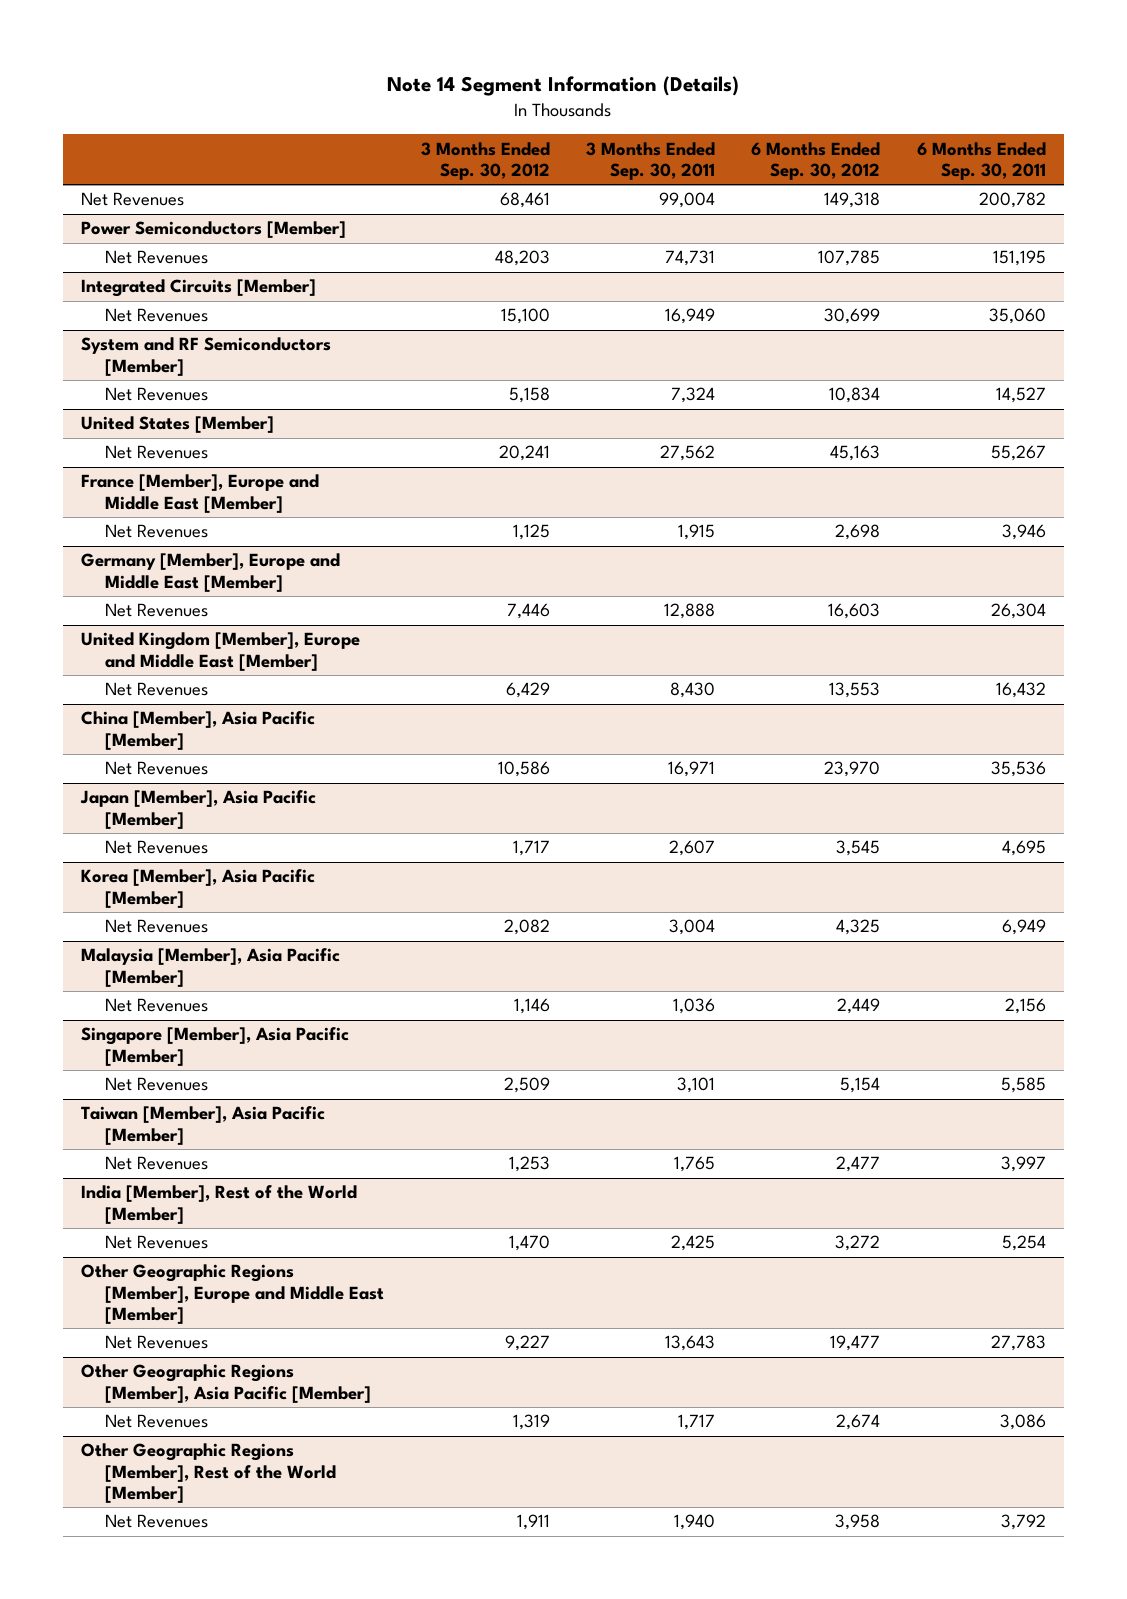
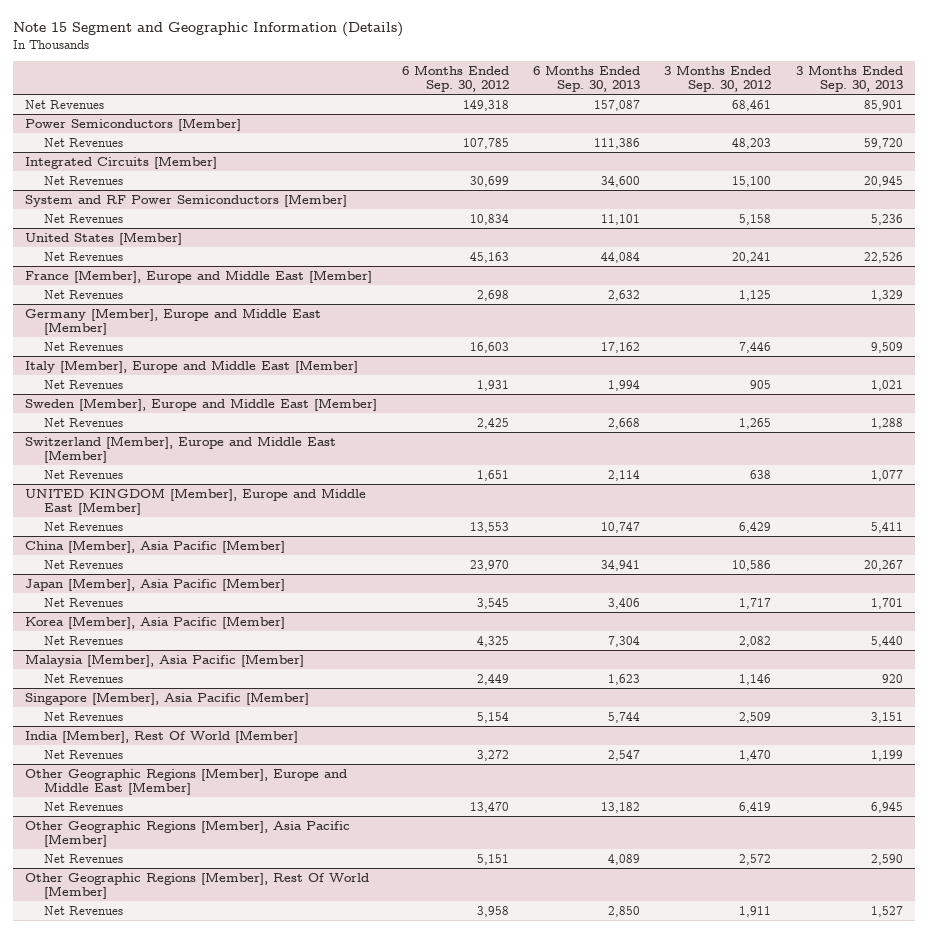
[387,76,740,97] Note 14 Segment Information (Details) -> [12,22,403,38] Note 15 Segment and Geographic Information (Details)
[586,141,716,181] 3 Months Ended Sep. 30, 2011 -> none
[916,141,1046,181] 6 Months Ended Sep. 30, 2011 -> none
none -> [532,64,640,93] 6 Months Ended Sep. 30, 2013
none -> [795,64,903,93] 3 Months Ended Sep. 30, 2013
[81,337,332,376] System and RF Semiconductors [Member] -> [25,193,348,207] System and RF Power Semiconductors [Member]
none -> [25,359,359,373] Italy [Member], Europe and Middle East [Member]
none -> [43,379,123,389] Net Revenues
none -> [25,397,378,411] Sweden [Member], Europe and Middle East [Member]
none -> [43,417,123,427] Net Revenues
none -> [25,435,337,464] Switzerland [Member], Europe and Middle East [Member]
none -> [43,469,123,479] Net Revenues
[81,632,361,671] United Kingdom [Member], Europe and Middle East [Member] -> [25,487,367,516] UNITED KINGDOM [Member], Europe and Middle East [Member]
[81,1106,326,1145] Taiwan [Member], Asia Pacific [Member] -> none
[105,1156,209,1171] Net Revenues -> none
[81,1185,358,1224] India [Member], Rest of the World [Member] -> [25,729,299,743] India [Member], Rest Of World [Member]
[504,1335,550,1352] 9,227 -> [739,801,772,813] 6,419
[830,1335,881,1352] 19,477 -> [469,801,509,813] 13,470
[512,1414,550,1431] 1,319 -> [739,853,772,865] 2,572
[836,1414,881,1431] 2,674 -> [476,853,509,865] 5,151
[81,1443,337,1504] Other Geographic Regions [Member], Rest of the World [Member] -> [25,871,370,900] Other Geographic Regions [Member], Rest Of World [Member]

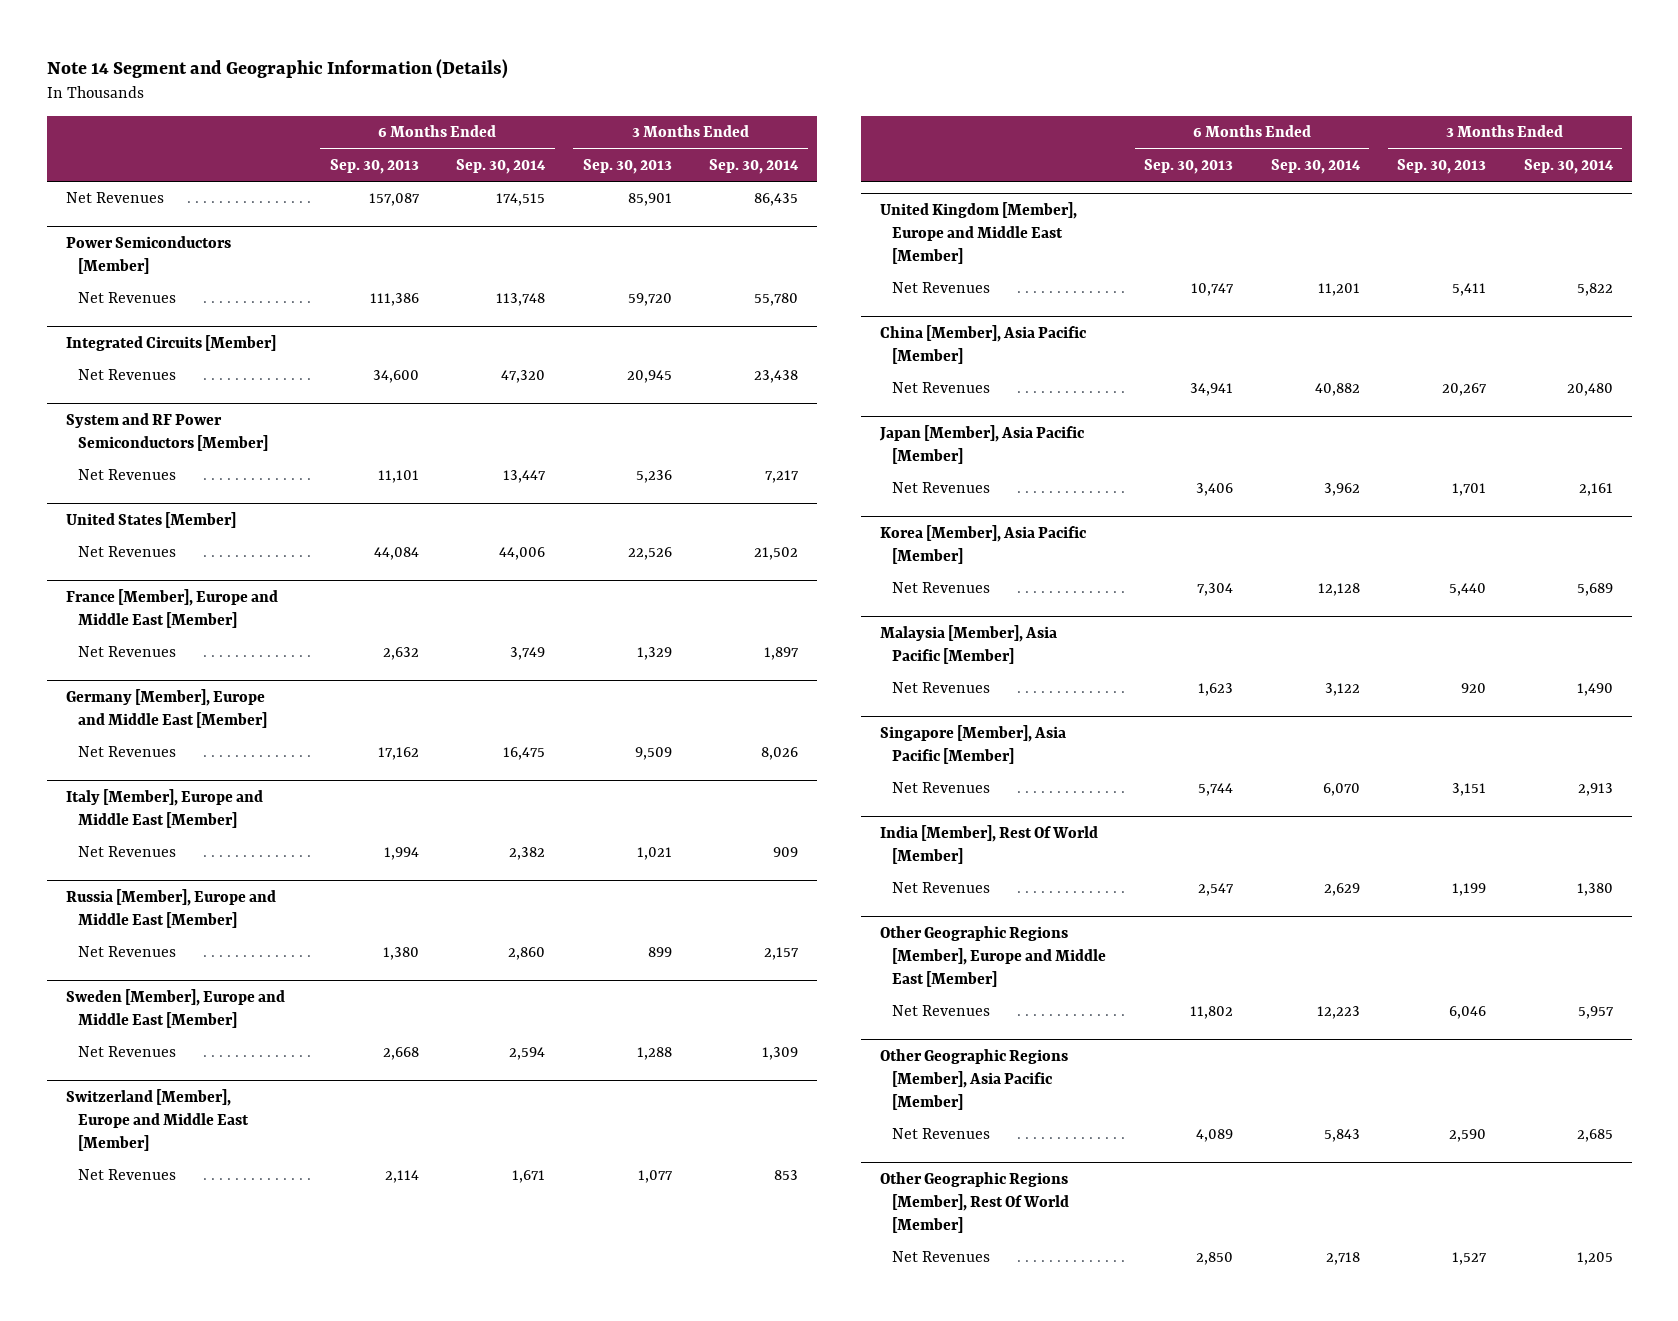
[12,22,403,38] Note 15 Segment and Geographic Information (Details) -> [46,59,508,80] Note 14 Segment and Geographic Information (Details)
[401,64,509,93] 6 Months Ended Sep. 30, 2012 -> none
[664,64,772,93] 3 Months Ended Sep. 30, 2012 -> none
none -> [456,158,547,174] Sep. 30, 2014
none -> [709,158,800,174] Sep. 30, 2014
none -> [65,888,276,928] Russia [Member], Europe and Middle East [Member]
none -> [78,946,177,958] Net Revenues
[25,487,367,516] UNITED KINGDOM [Member], Europe and Middle East [Member] -> [880,201,1078,264] United Kingdom [Member], Europe and Middle East [Member]
[600,801,640,813] 13,182 -> [1190,1006,1234,1020] 11,802
[870,801,903,813] 6,945 -> [1449,1006,1487,1020] 6,046

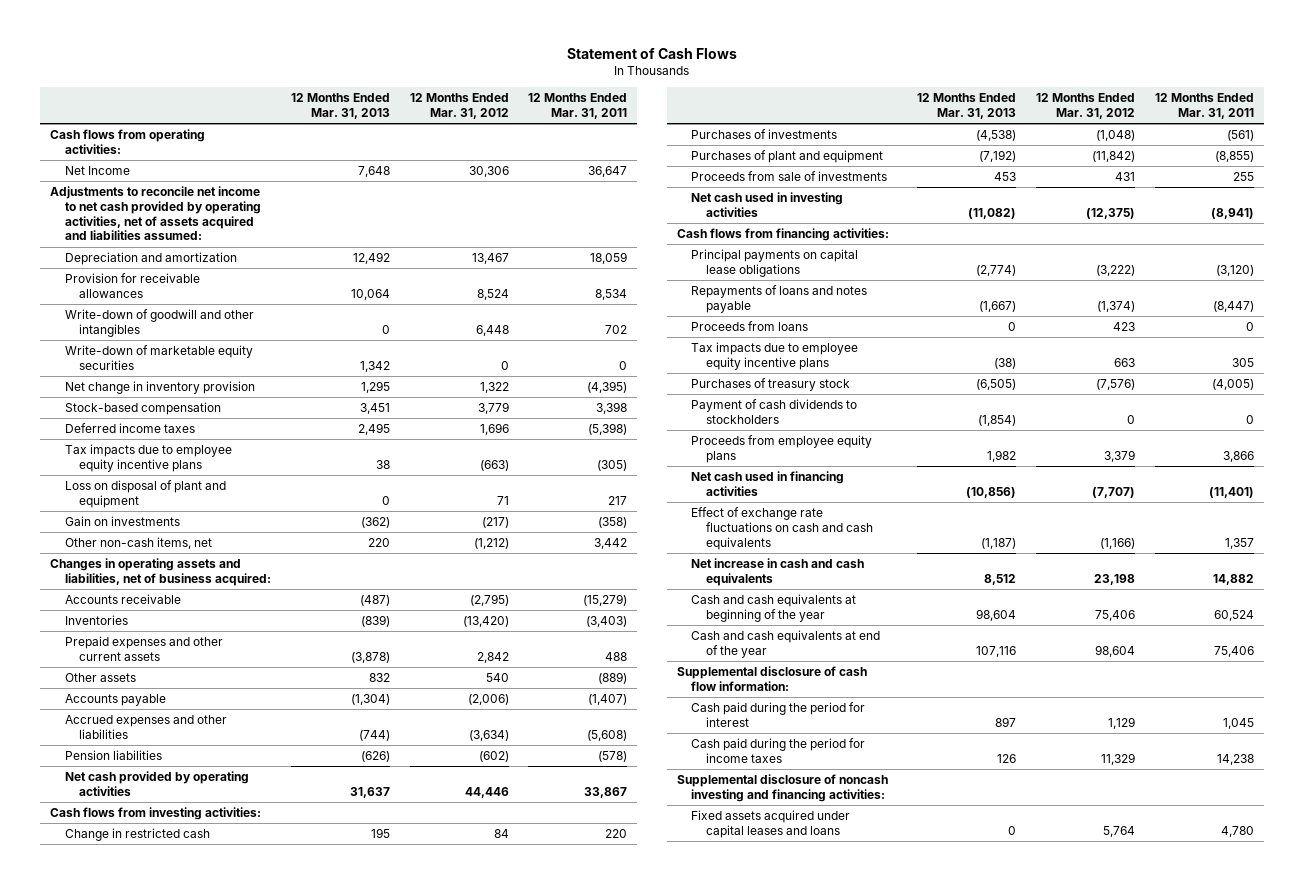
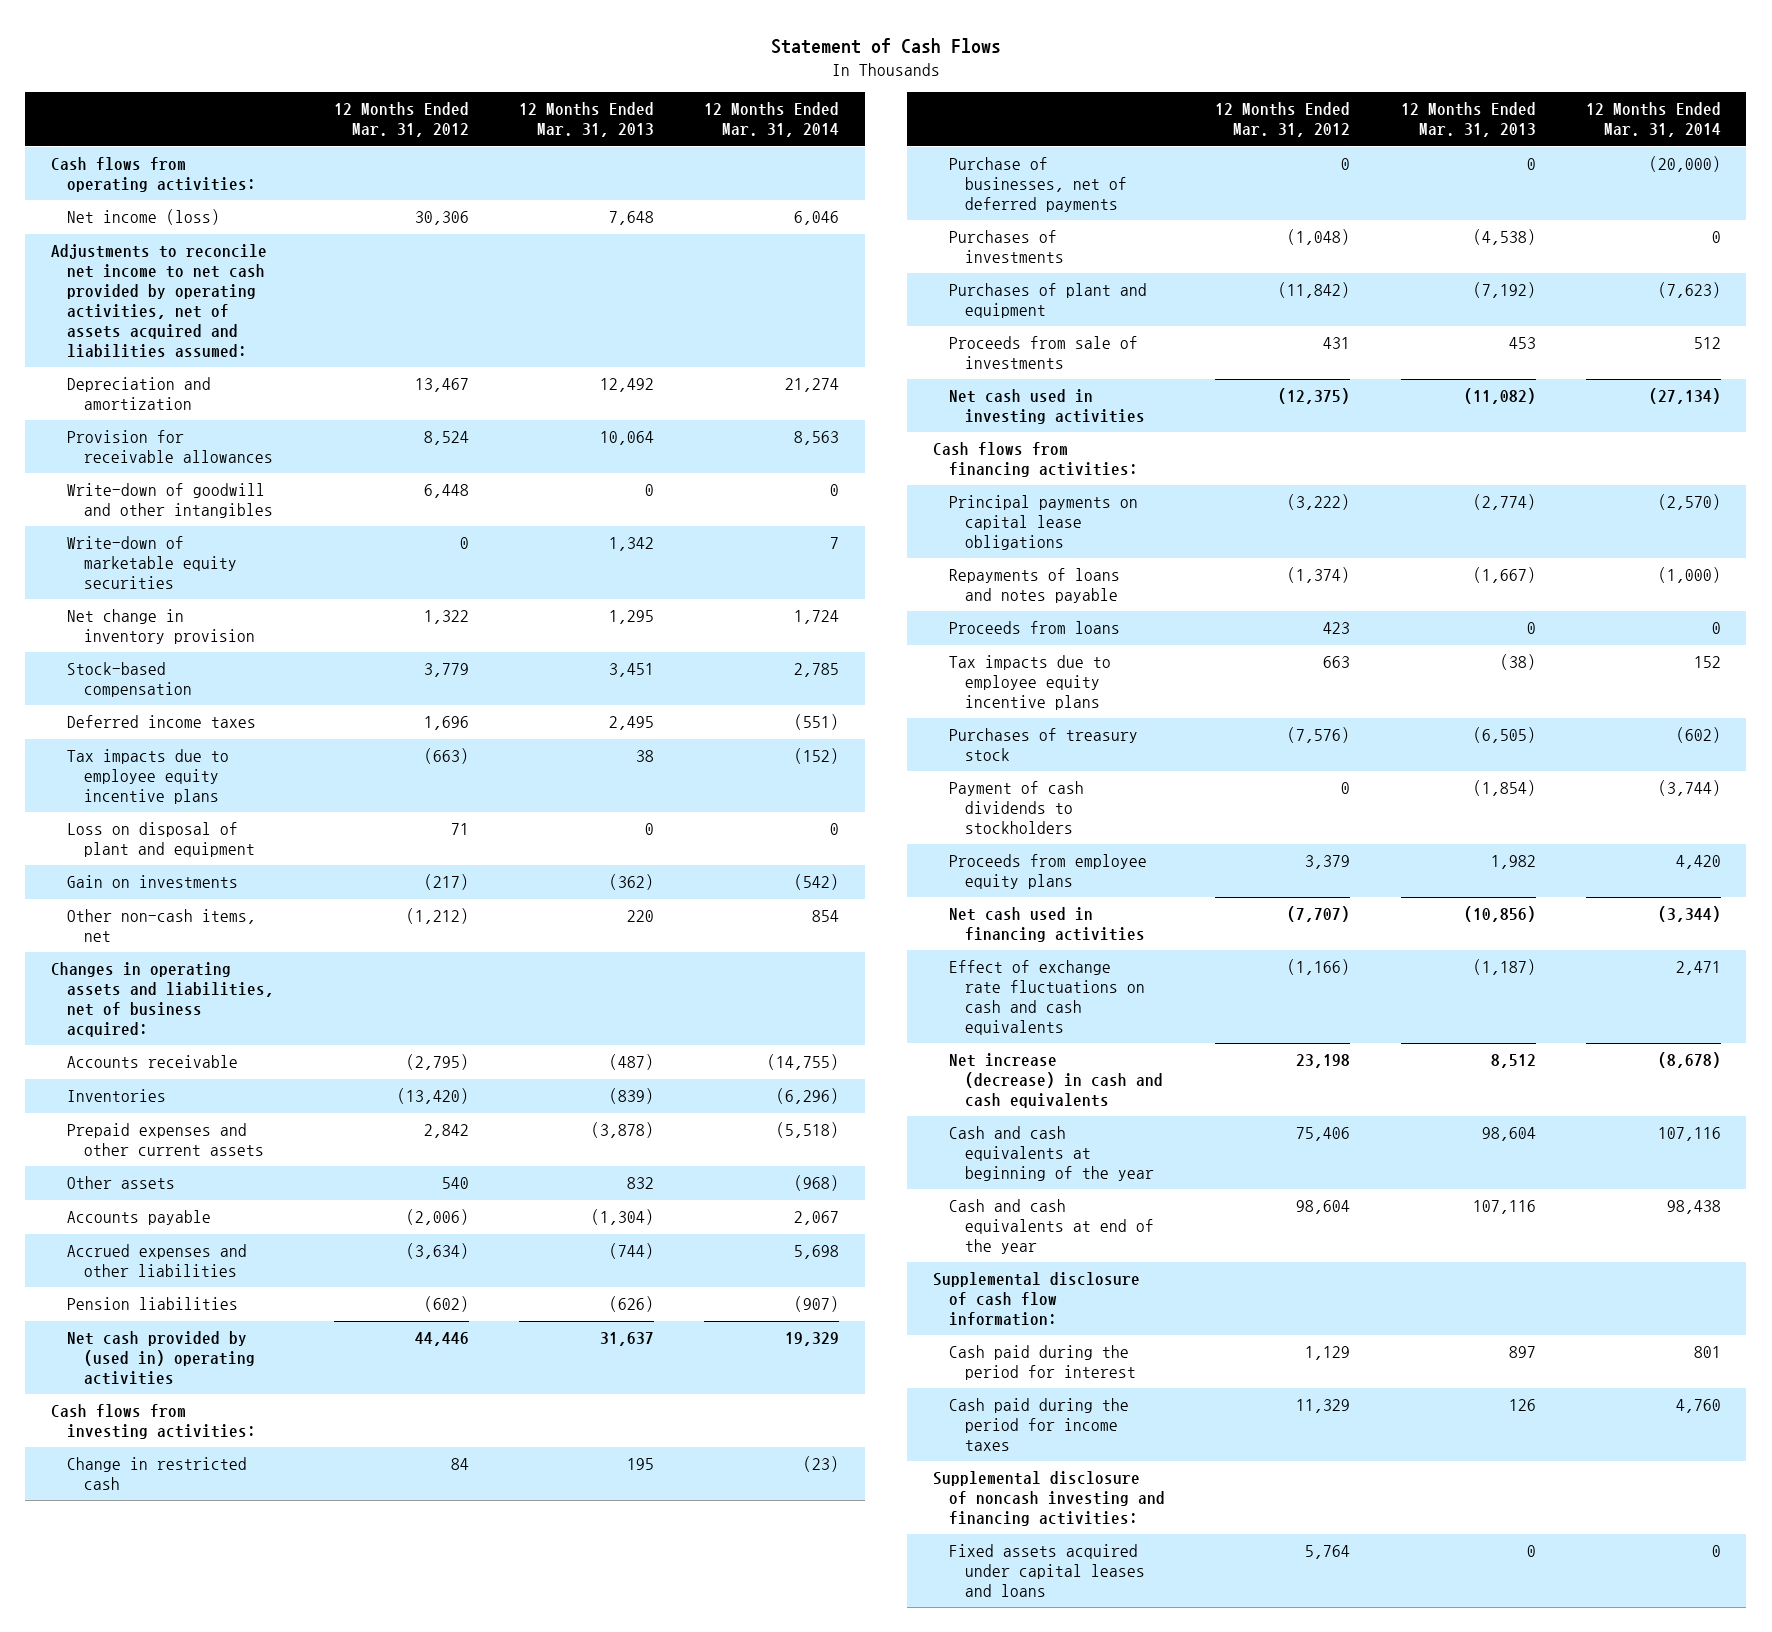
[528,93,628,119] 12 Months Ended Mar. 31, 2011 -> none
none -> [704,102,840,138] 12 Months Ended Mar. 31, 2014
[64,166,130,176] Net Income -> [67,209,221,226] Net income (loss)
[64,771,249,796] Net cash provided by operating activities -> [67,1331,255,1386] Net cash provided by (used in) operating activities
none -> [948,157,1128,213] Purchase of businesses, net of deferred payments
[691,558,865,586] Net increase in cash and cash equivalents -> [948,1053,1164,1109] Net increase (decrease) in cash and cash equivalents

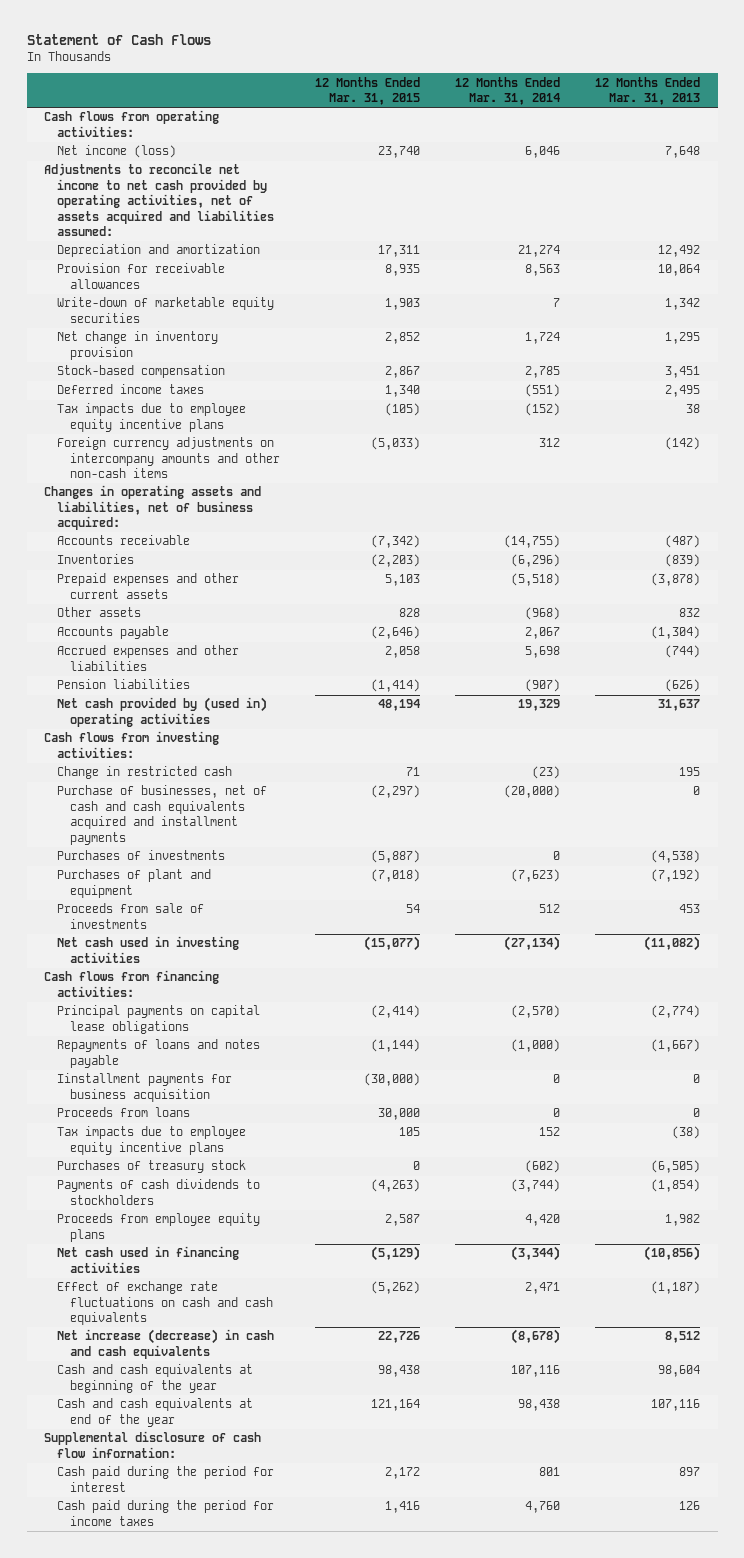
[333,102,469,138] 12 Months Ended Mar. 31, 2012 -> none
none -> [315,76,421,106] 12 Months Ended Mar. 31, 2015
[67,483,273,519] Write-down of goodwill and other intangibles -> none
[67,822,255,858] Loss on disposal of plant and equipment -> none
[67,875,239,889] Gain on investments -> none
[67,909,257,943] Other non-cash items, net -> none
none -> [57,437,281,479] Foreign currency adjustments on intercompany amounts and other non-cash items
[948,157,1128,213] Purchase of businesses, net of deferred payments -> [57,785,268,845] Purchase of businesses, net of cash and cash equivalents acquired and installment payments
none -> [57,1073,233,1102] Iinstallment payments for business acquisition
[948,781,1084,835] Payment of cash dividends to stockholders -> [57,1179,261,1205] Payments of cash dividends to stockholders
[932,1471,1165,1527] Supplemental disclosure of noncash investing and financing activities: -> none
[948,1544,1146,1598] Fixed assets acquired under capital leases and loans -> none

